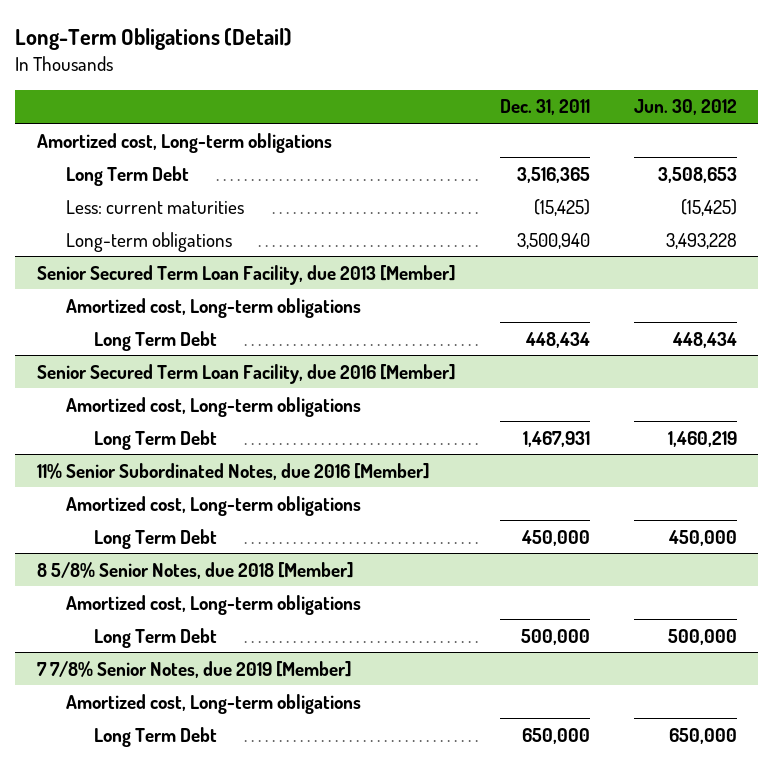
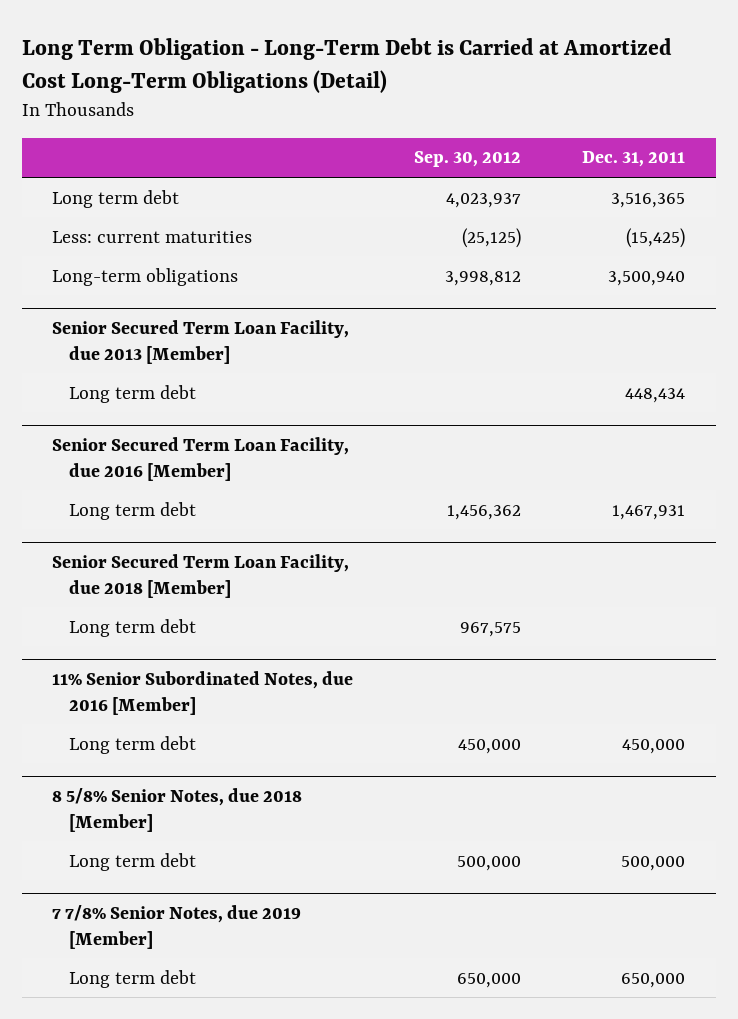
[15,27,293,50] Long-Term Obligations (Detail) -> [21,37,672,93] Long Term Obligation - Long-Term Debt is Carried at Amortized Cost Long-Term Obligations (Detail)
[633,99,737,116] Jun. 30, 2012 -> none
none -> [414,151,522,168] Sep. 30, 2012
[37,132,333,153] Amortized cost, Long-term obligations -> none
[65,165,189,186] Long Term Debt -> [52,189,180,208] Long term debt
[65,297,361,318] Amortized cost, Long-term obligations -> none
[94,330,218,351] Long Term Debt -> [68,384,196,403] Long term debt
[65,396,361,417] Amortized cost, Long-term obligations -> none
[94,429,218,450] Long Term Debt -> [68,501,196,520] Long term debt
none -> [52,553,350,598] Senior Secured Term Loan Facility, due 2018 [Member]
none -> [68,618,196,637] Long term debt
[65,495,361,516] Amortized cost, Long-term obligations -> none
[94,528,218,549] Long Term Debt -> [68,735,196,754] Long term debt
[65,594,361,615] Amortized cost, Long-term obligations -> none
[94,627,218,648] Long Term Debt -> [68,852,196,871] Long term debt
[65,693,361,714] Amortized cost, Long-term obligations -> none
[94,726,218,747] Long Term Debt -> [68,969,196,988] Long term debt

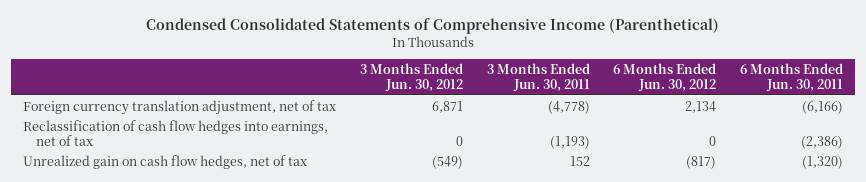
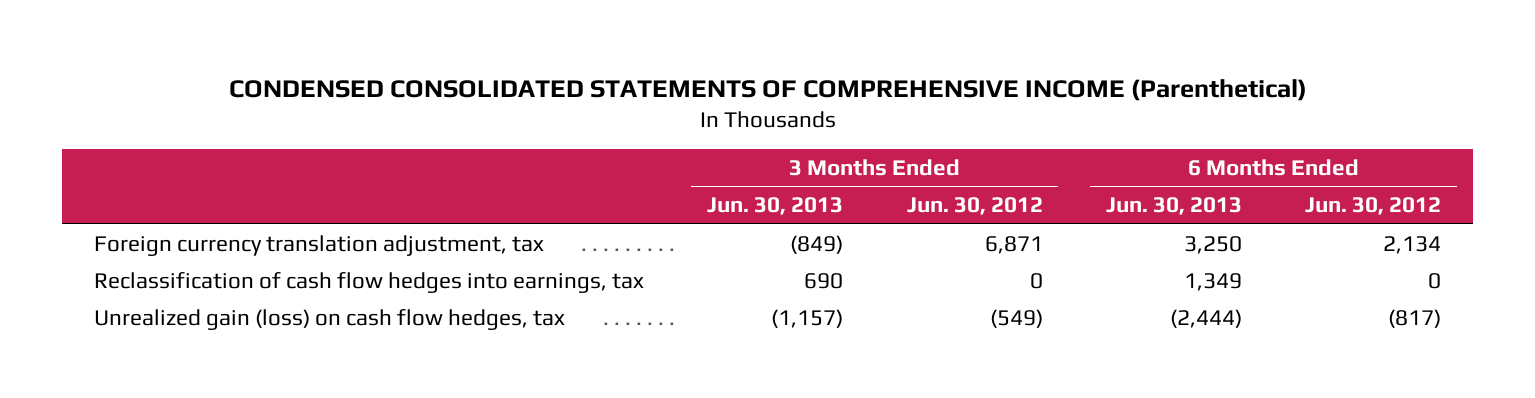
[146,18,720,35] Condensed Consolidated Statements of Comprehensive Income (Parenthetical) -> [228,78,1307,101] CONDENSED CONSOLIDATED STATEMENTS OF COMPREHENSIVE INCOME (Parenthetical)
[486,62,590,93] 3 Months Ended Jun. 30, 2011 -> none
[740,62,844,93] 6 Months Ended Jun. 30, 2011 -> none
none -> [707,197,844,216] Jun. 30, 2013
none -> [1105,197,1242,216] Jun. 30, 2013
[23,99,337,115] Foreign currency translation adjustment, net of tax -> [93,234,544,256] Foreign currency translation adjustment, tax
[23,119,329,146] Reclassification of cash flow hedges into earnings, net of tax -> [93,271,644,293] Reclassification of cash flow hedges into earnings, tax
[23,154,308,169] Unrealized gain on cash flow hedges, net of tax -> [93,308,565,330] Unrealized gain (loss) on cash flow hedges, tax

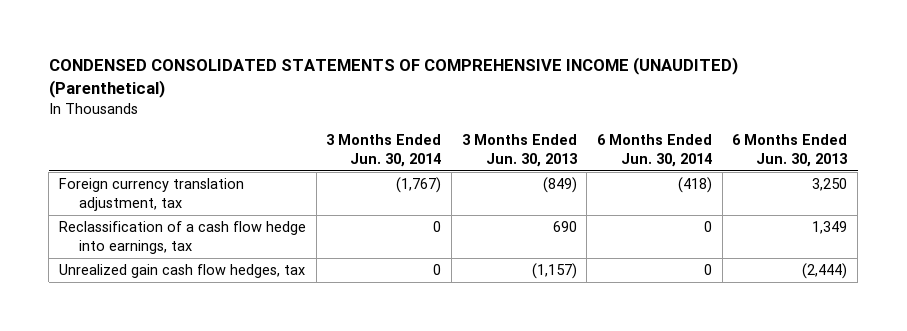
[228,78,1307,101] CONDENSED CONSOLIDATED STATEMENTS OF COMPREHENSIVE INCOME (Parenthetical) -> [48,57,738,98] CONDENSED CONSOLIDATED STATEMENTS OF COMPREHENSIVE INCOME (UNAUDITED) (Parenthetical)
[906,197,1043,216] Jun. 30, 2012 -> none
[1305,197,1442,216] Jun. 30, 2012 -> none
none -> [326,134,442,167] 3 Months Ended Jun. 30, 2014
none -> [597,134,713,167] 6 Months Ended Jun. 30, 2014
[93,271,644,293] Reclassification of cash flow hedges into earnings, tax -> [59,221,307,254] Reclassification of a cash flow hedge into earnings, tax
[93,308,565,330] Unrealized gain (loss) on cash flow hedges, tax -> [59,264,306,279] Unrealized gain cash flow hedges, tax

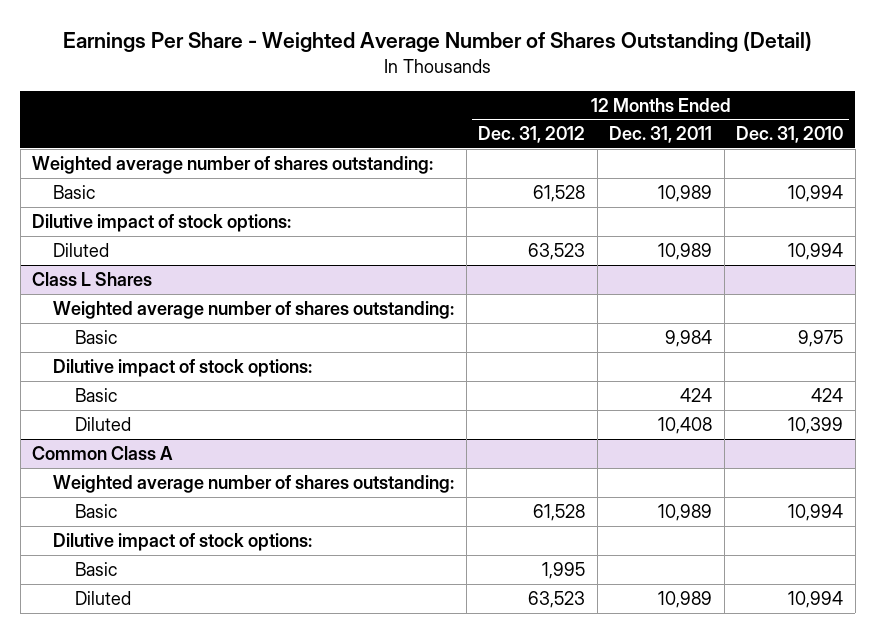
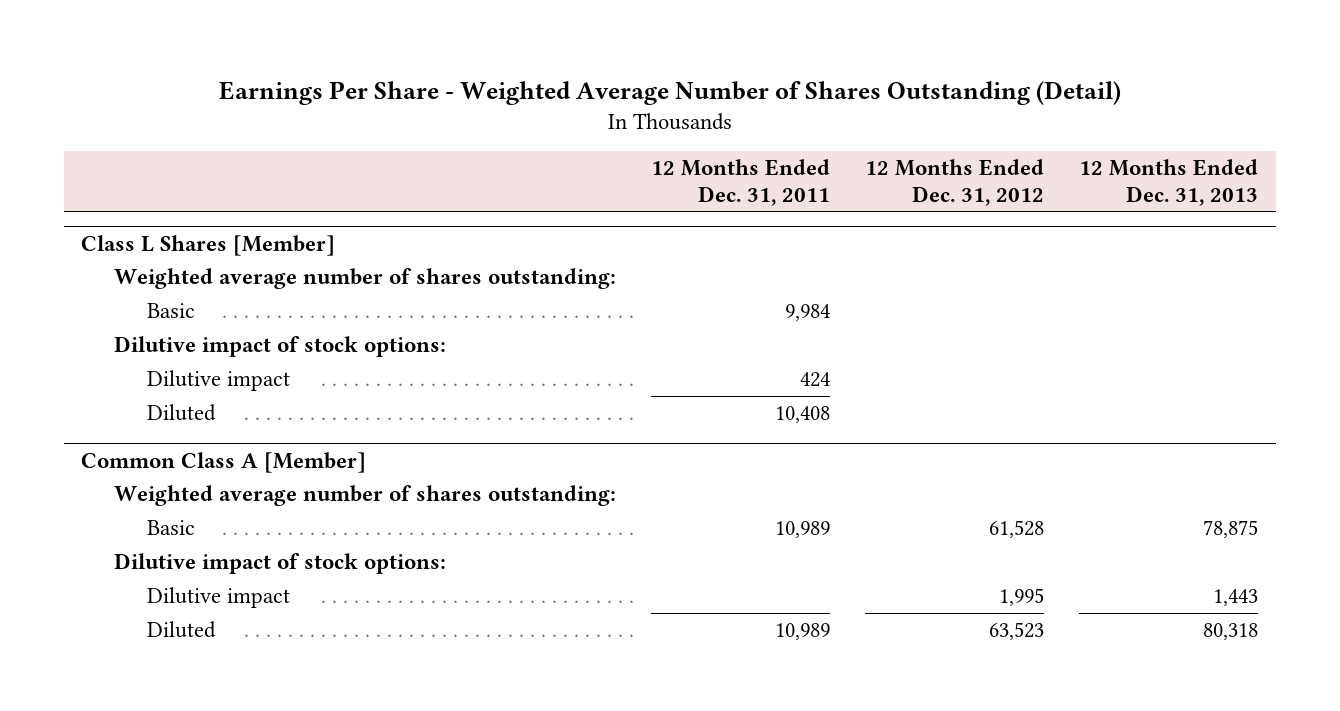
[736,126,844,144] Dec. 31, 2010 -> none
none -> [1079,159,1259,206] 12 Months Ended Dec. 31, 2013
[32,155,434,174] Weighted average number of shares outstanding: -> none
[53,184,96,199] Basic -> none
[32,213,292,232] Dilutive impact of stock options: -> none
[53,242,110,257] Diluted -> none
[32,271,153,286] Class L Shares -> [81,234,336,256] Class L Shares [Member]
[74,387,117,402] Basic -> [146,370,290,392] Dilutive impact
[32,445,174,460] Common Class A -> [81,451,367,473] Common Class A [Member]
[74,561,117,576] Basic -> [146,587,290,609] Dilutive impact

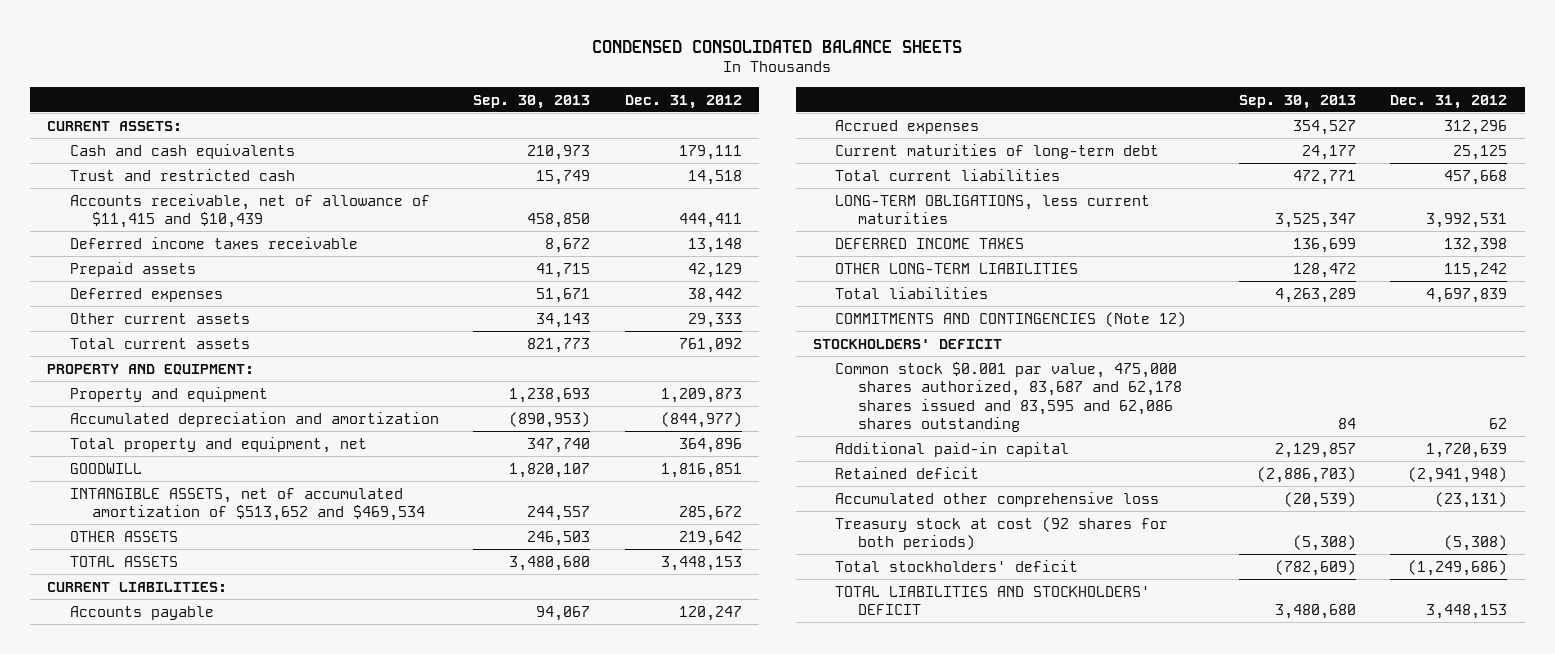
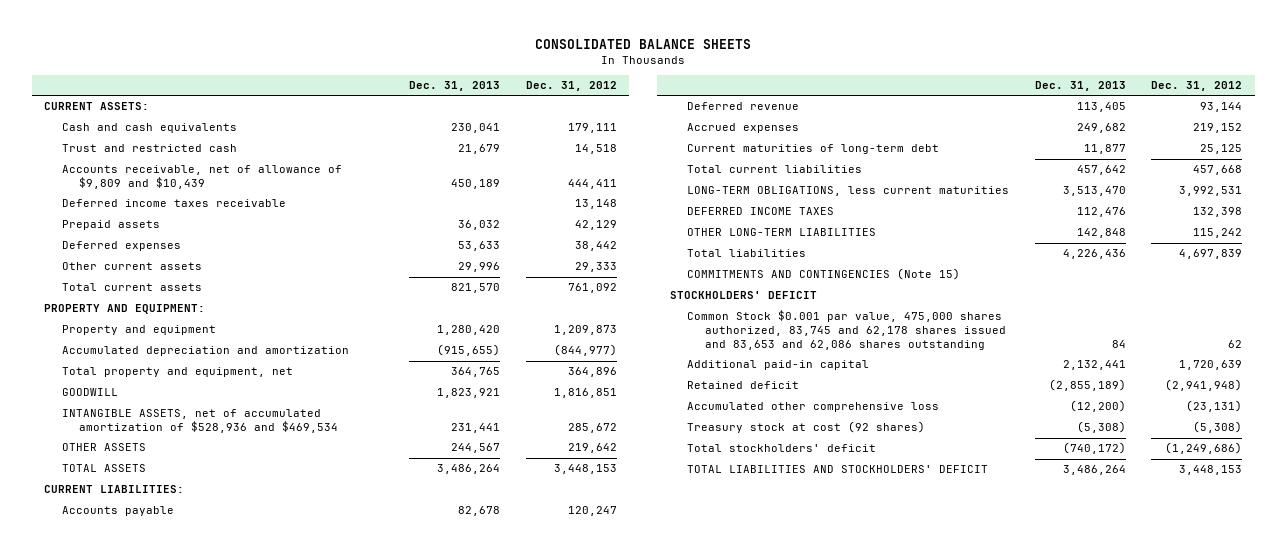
[592,39,963,53] CONDENSED CONSOLIDATED BALANCE SHEETS -> [535,38,752,49] CONSOLIDATED BALANCE SHEETS
[473,94,591,109] Sep. 30, 2013 -> none
none -> [409,81,501,92] Dec. 31, 2013
[69,193,430,229] Accounts receivable, net of allowance of $11,415 and $10,439 -> [61,165,342,189] Accounts receivable, net of allowance of $9,809 and $10,439
[69,487,426,522] INTANGIBLE ASSETS, net of accumulated amortization of $513,652 and $469,534 -> [61,409,339,433] INTANGIBLE ASSETS, net of accumulated amortization of $528,936 and $469,534
none -> [687,102,800,111] Deferred revenue
[1444,119,1508,135] 312,296 -> [1192,123,1242,134] 219,152
[835,311,1187,327] COMMITMENTS AND CONTINGENCIES (Note 12) -> [687,268,961,281] COMMITMENTS AND CONTINGENCIES (Note 15)
[835,361,1182,433] Common stock $0.001 par value, 475,000 shares authorized, 83,687 and 62,178 shares issued and 83,595 and 62,086 shares outstanding -> [687,310,1006,350] Common Stock $0.001 par value, 475,000 shares authorized, 83,745 and 62,178 shares issued and 83,653 and 62,086 shares outstanding
[835,516,1169,551] Treasury stock at cost (92 shares for both periods) -> [687,421,926,434] Treasury stock at cost (92 shares)

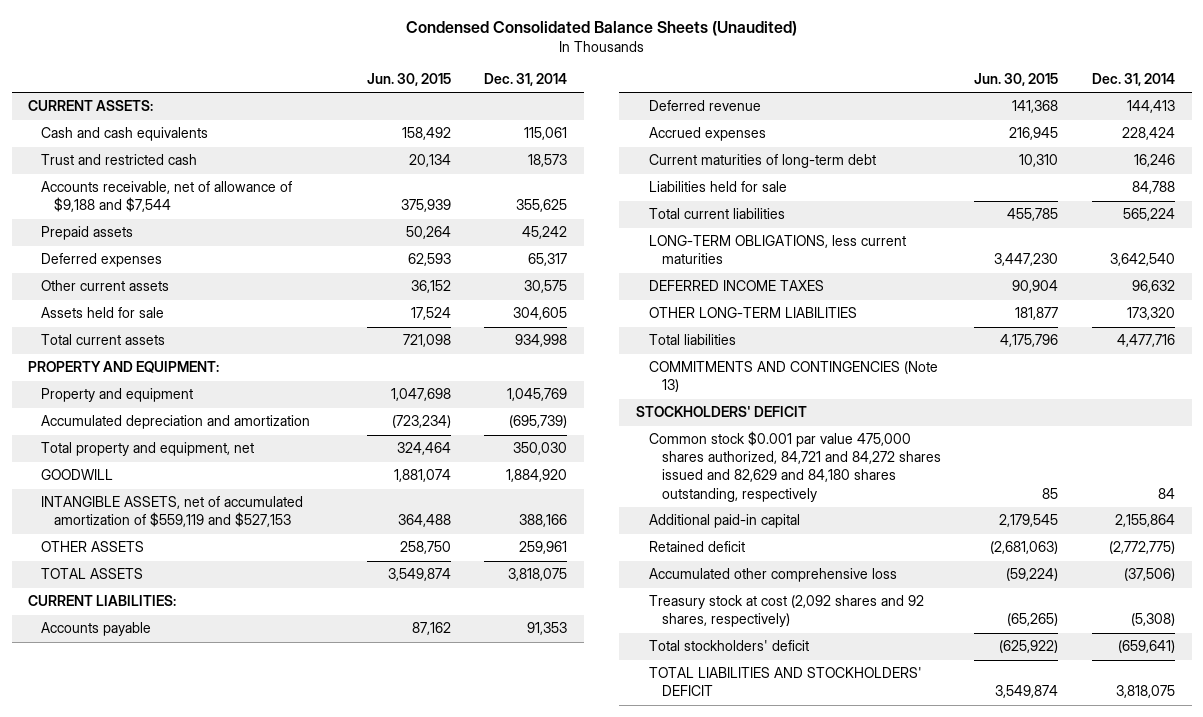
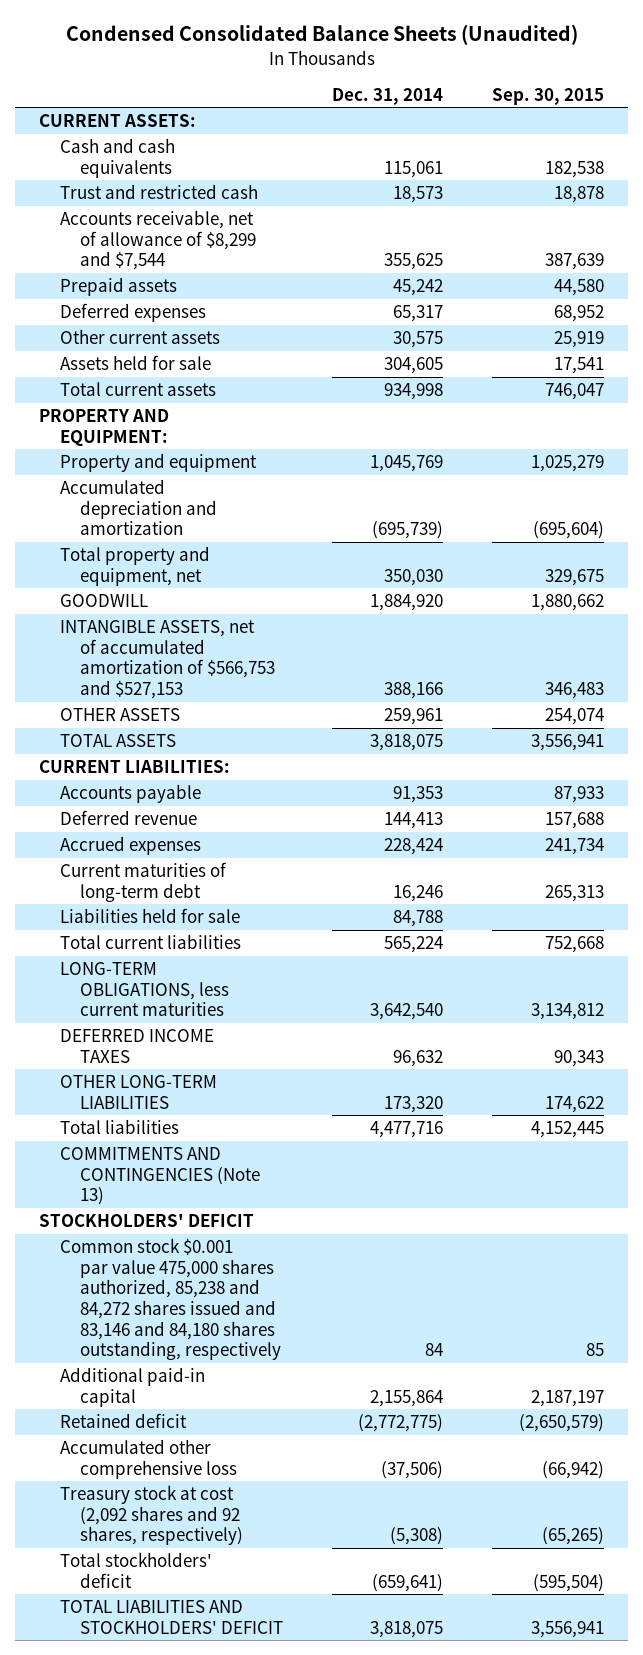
[366,73,451,87] Jun. 30, 2015 -> none
none -> [491,87,604,105] Sep. 30, 2015
[41,181,293,213] Accounts receivable, net of allowance of $9,188 and $7,544 -> [59,210,256,271] Accounts receivable, net of allowance of $8,299 and $7,544
[41,496,304,528] INTANGIBLE ASSETS, net of accumulated amortization of $559,119 and $527,153 -> [59,620,275,700] INTANGIBLE ASSETS, net of accumulated amortization of $566,753 and $527,153
[648,431,941,502] Common stock $0.001 par value 475,000 shares authorized, 84,721 and 84,272 shares issued and 82,629 and 84,180 shares outstanding, respectively -> [59,1238,281,1361] Common stock $0.001 par value 475,000 shares authorized, 85,238 and 84,272 shares issued and 83,146 and 84,180 shares outstanding, respectively

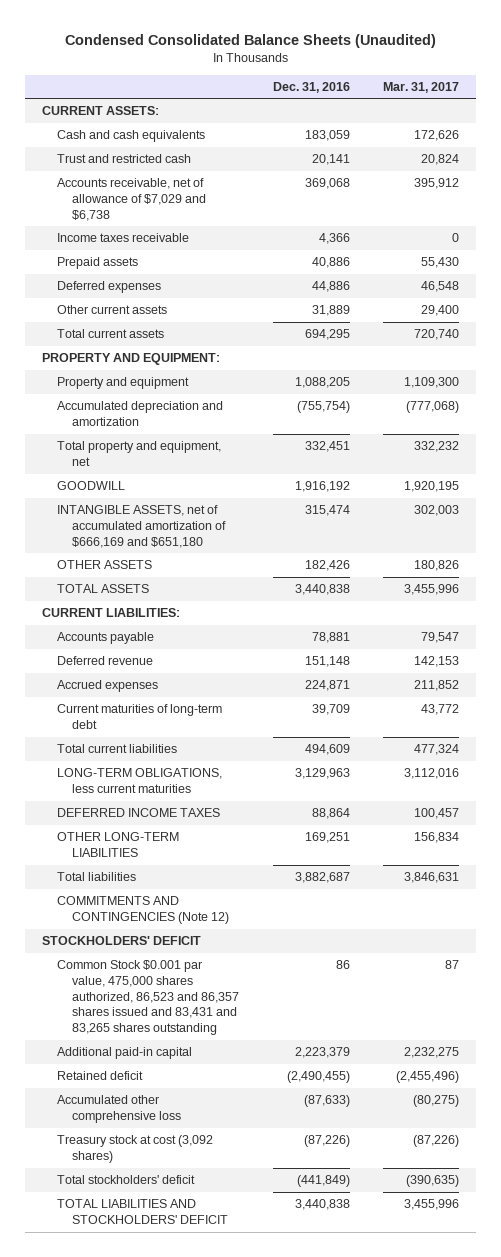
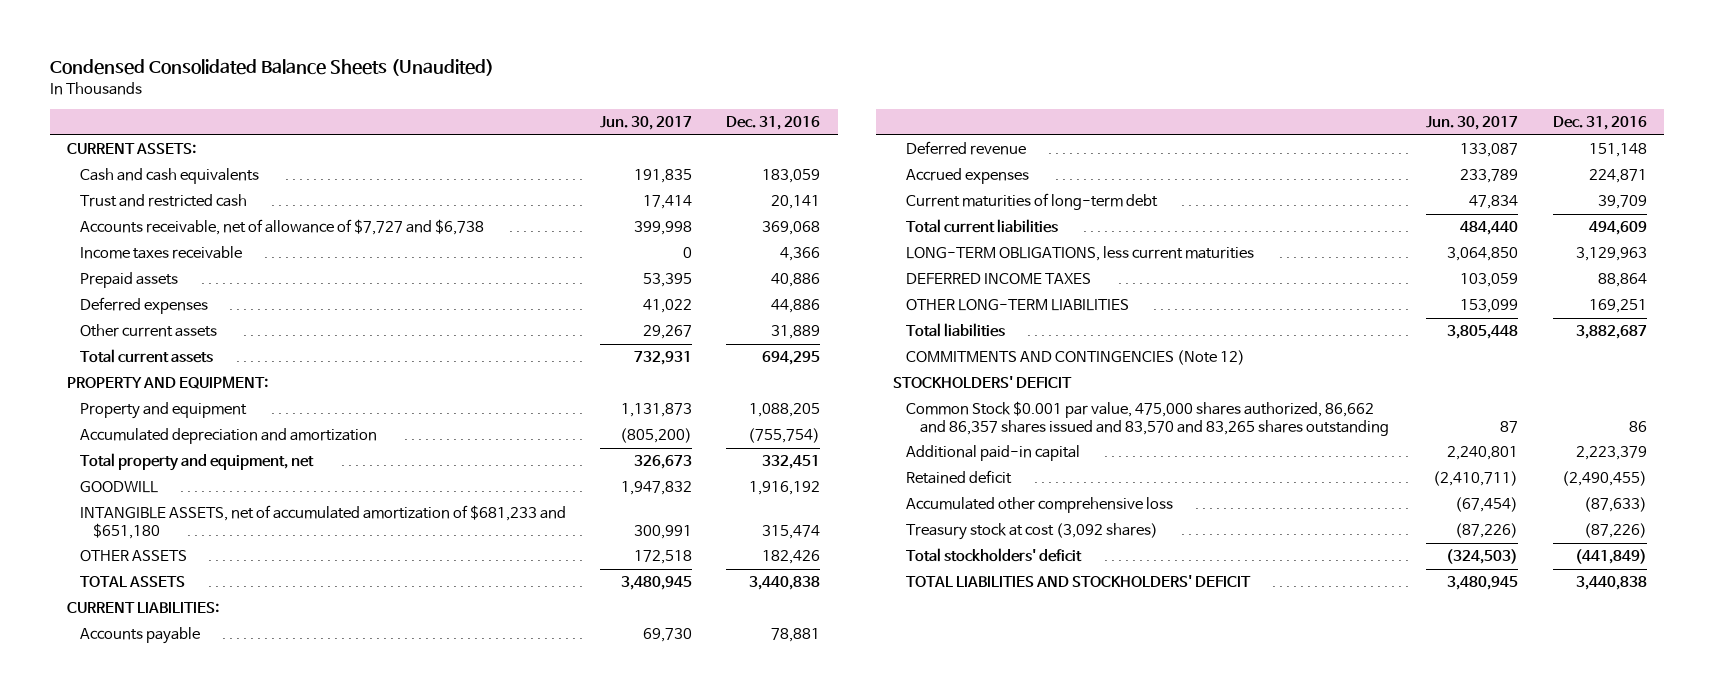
[383,81,460,93] Mar. 31, 2017 -> none
none -> [600,116,693,131] Jun. 30, 2017
[57,178,207,221] Accounts receivable, net of allowance of $7,029 and $6,738 -> [80,219,485,236] Accounts receivable, net of allowance of $7,727 and $6,738
[57,505,227,548] INTANGIBLE ASSETS, net of accumulated amortization of $666,169 and $651,180 -> [80,505,567,539] INTANGIBLE ASSETS, net of accumulated amortization of $681,233 and $651,180
[57,960,240,1036] Common Stock $0.001 par value, 475,000 shares authorized, 86,523 and 86,357 shares issued and 83,431 and 83,265 shares outstanding -> [906,401,1389,436] Common Stock $0.001 par value, 475,000 shares authorized, 86,662 and 86,357 shares issued and 83,570 and 83,265 shares outstanding

